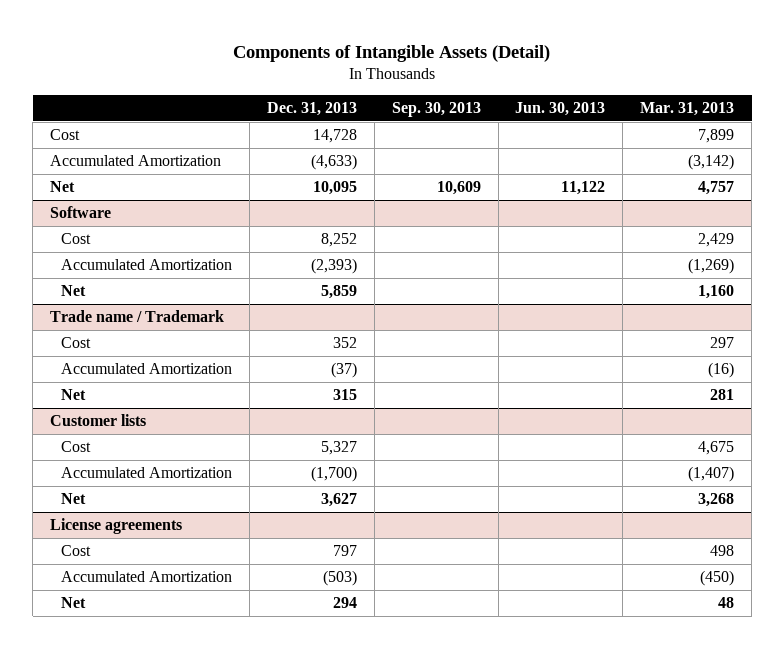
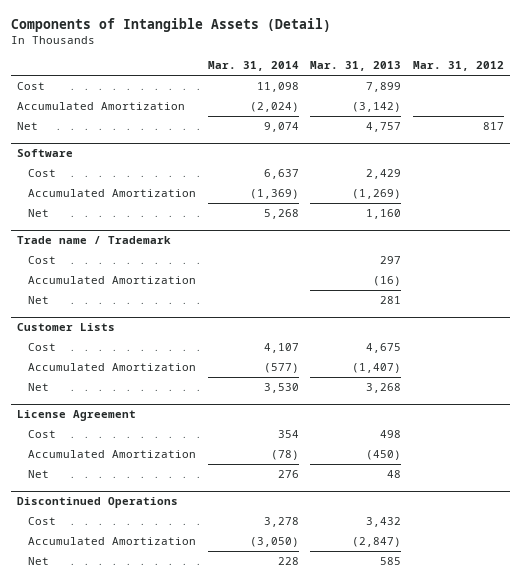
[266,102,357,117] Dec. 31, 2013 -> none
[391,102,481,118] Sep. 30, 2013 -> none
[515,102,606,117] Jun. 30, 2013 -> none
none -> [207,61,299,72] Mar. 31, 2014
none -> [412,61,504,72] Mar. 31, 2012
[49,414,146,427] Customer lists -> [17,323,116,332] Customer Lists
[49,518,182,535] License agreements -> [17,410,137,422] License Agreement
none -> [17,497,179,509] Discontinued Operations
none -> [27,517,56,526] Cost
none -> [27,537,196,546] Accumulated Amortization
none -> [27,557,49,566] Net

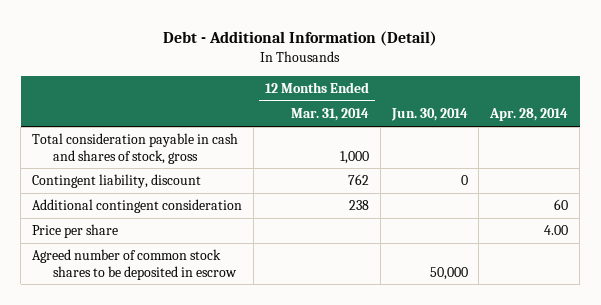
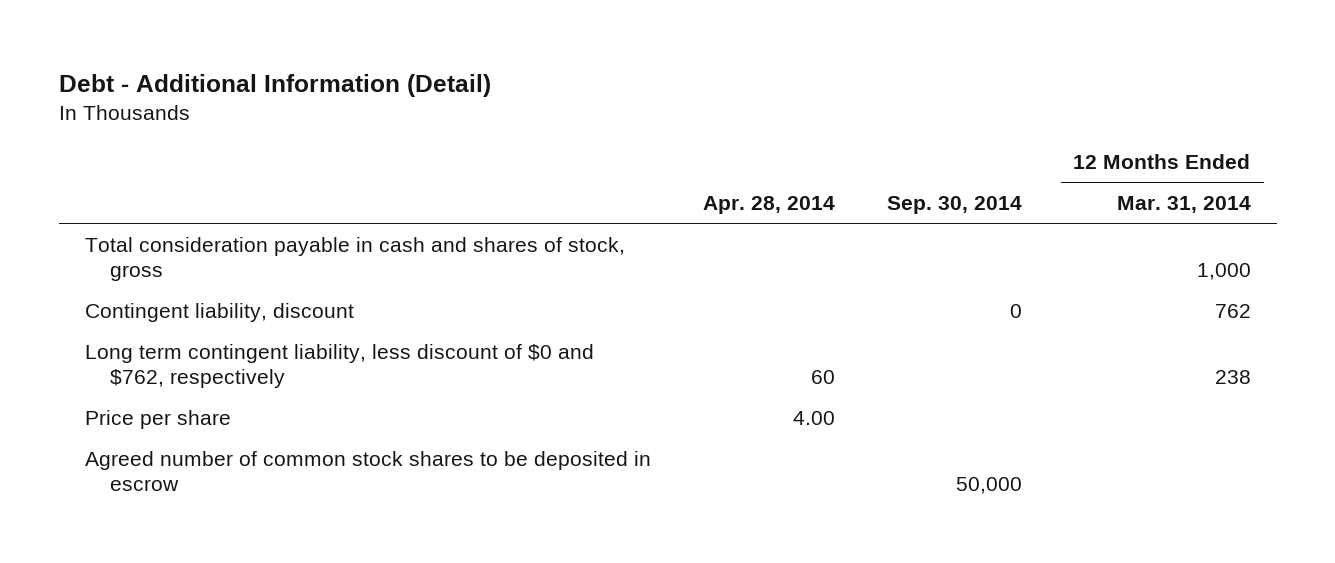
[390,108,468,122] Jun. 30, 2014 -> none
none -> [886,195,1022,214] Sep. 30, 2014
[32,199,243,214] Additional contingent consideration -> [84,343,594,388] Long term contingent liability, less discount of $0 and $762, respectively

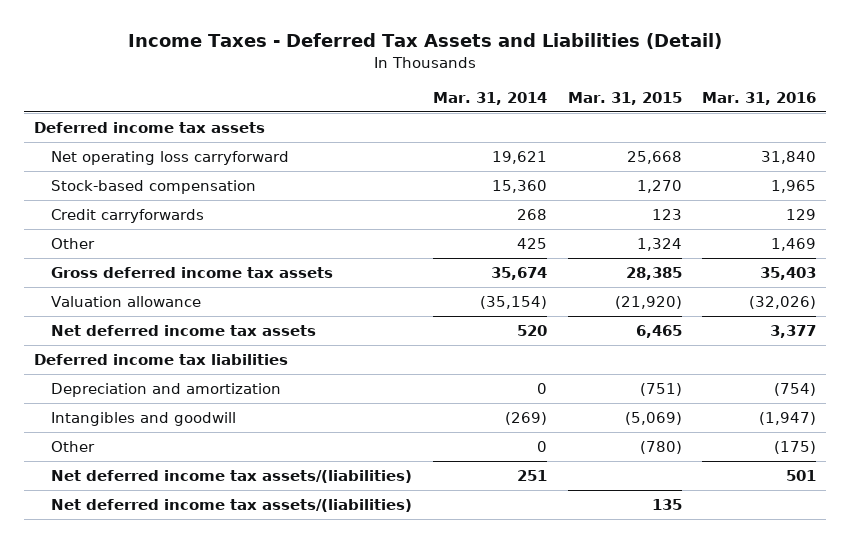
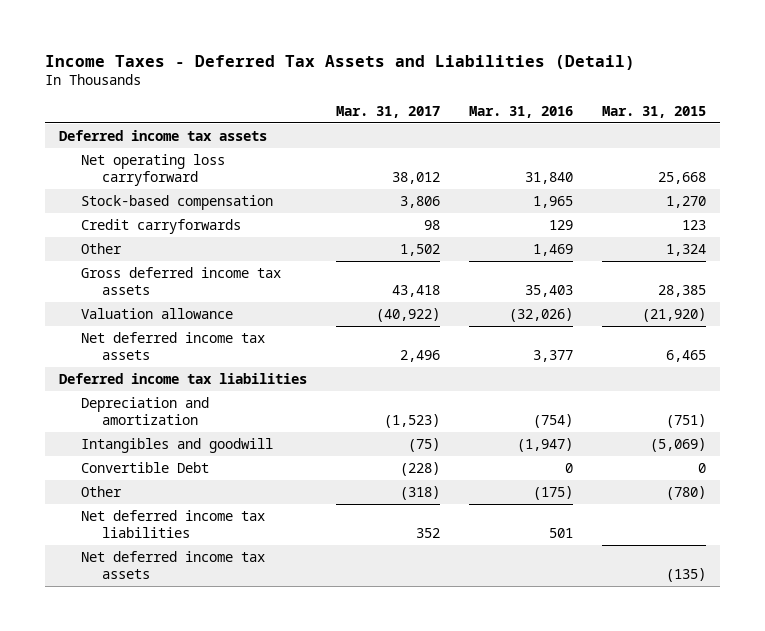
[433,91,548,105] Mar. 31, 2014 -> none
none -> [336,105,441,118] Mar. 31, 2017
none -> [80,461,209,473] Convertible Debt
[51,470,413,484] Net deferred income tax assets/(liabilities) -> [80,509,265,539] Net deferred income tax liabilities
[51,499,413,513] Net deferred income tax assets/(liabilities) -> [80,550,265,580] Net deferred income tax assets
[651,499,682,511] 135 -> [665,568,706,583] (135)

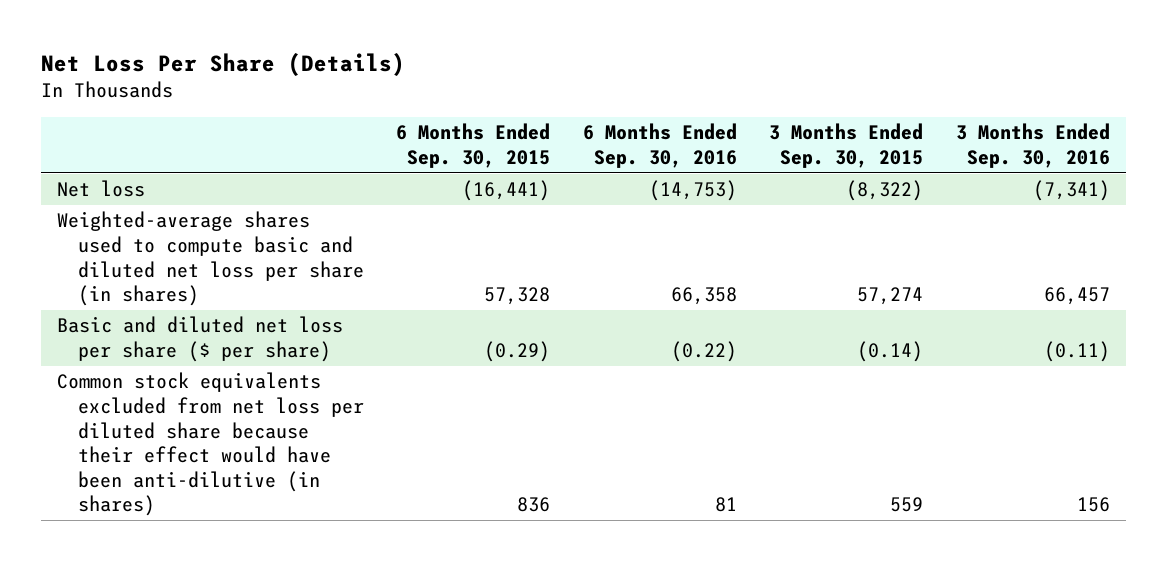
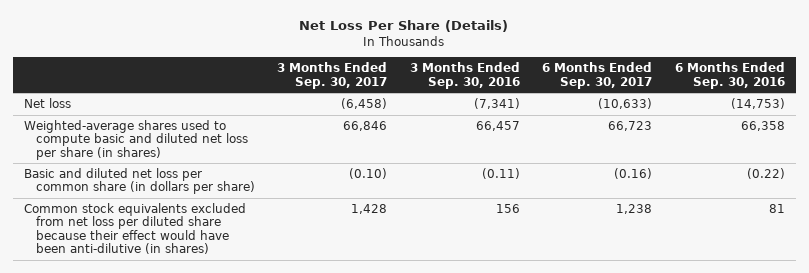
[396,123,551,168] 6 Months Ended Sep. 30, 2015 -> none
[769,123,924,168] 3 Months Ended Sep. 30, 2015 -> none
none -> [277,62,388,89] 3 Months Ended Sep. 30, 2017
none -> [542,62,653,89] 6 Months Ended Sep. 30, 2017
[57,316,344,362] Basic and diluted net loss per share ($ per share) -> [23,168,255,195] Basic and diluted net loss per common share (in dollars per share)

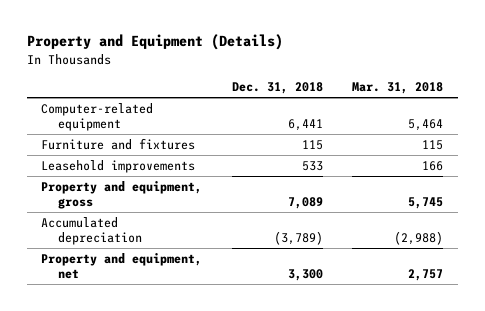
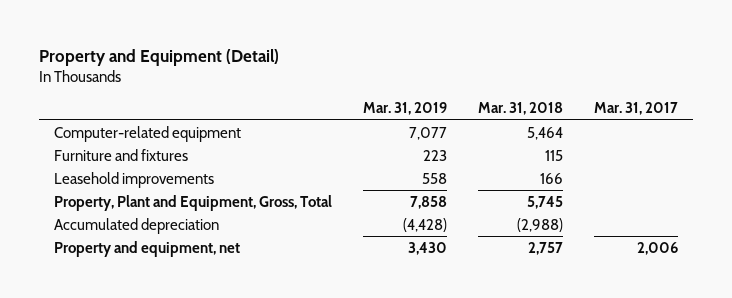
[26,34,283,51] Property and Equipment (Details) -> [39,48,280,66] Property and Equipment (Detail)
[231,82,323,95] Dec. 31, 2018 -> none
none -> [363,102,448,116] Mar. 31, 2019
none -> [593,102,678,116] Mar. 31, 2017
[41,180,203,209] Property and equipment, gross -> [54,194,333,211] Property, Plant and Equipment, Gross, Total

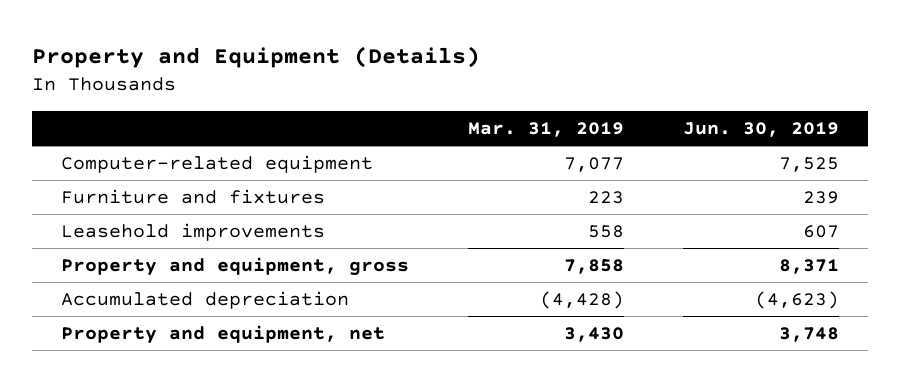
[39,48,280,66] Property and Equipment (Detail) -> [31,46,480,69] Property and Equipment (Details)
[477,102,563,116] Mar. 31, 2018 -> none
[593,102,678,116] Mar. 31, 2017 -> none
none -> [682,121,839,137] Jun. 30, 2019
[54,194,333,211] Property, Plant and Equipment, Gross, Total -> [61,257,410,277] Property and equipment, gross

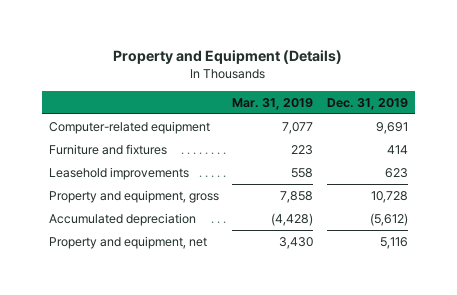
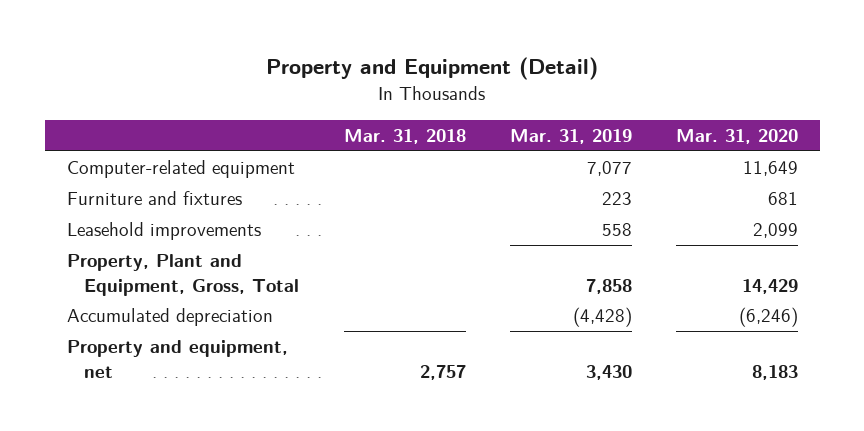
[113,50,343,65] Property and Equipment (Details) -> [266,57,599,81] Property and Equipment (Detail)
[327,97,409,110] Dec. 31, 2019 -> none
none -> [343,128,466,144] Mar. 31, 2018
none -> [675,128,798,144] Mar. 31, 2020
[48,189,219,203] Property and equipment, gross -> [66,254,300,296] Property, Plant and Equipment, Gross, Total

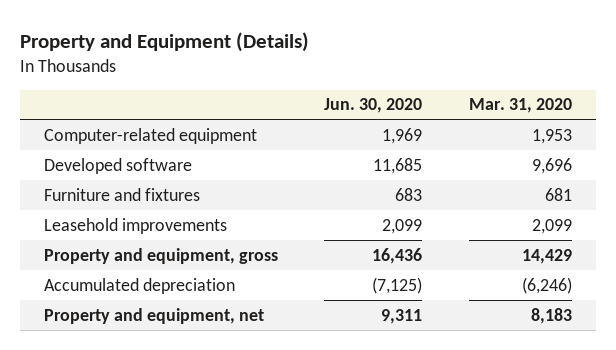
[266,57,599,81] Property and Equipment (Detail) -> [20,31,310,52] Property and Equipment (Details)
[343,128,466,144] Mar. 31, 2018 -> none
[509,128,632,144] Mar. 31, 2019 -> none
none -> [324,98,423,114] Jun. 30, 2020
[742,161,798,177] 11,649 -> [532,128,573,144] 1,953
none -> [43,157,192,174] Developed software
[66,254,300,296] Property, Plant and Equipment, Gross, Total -> [43,247,278,264] Property and equipment, gross

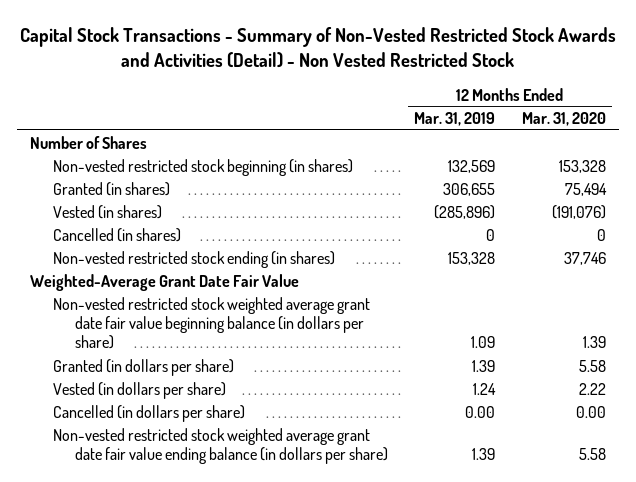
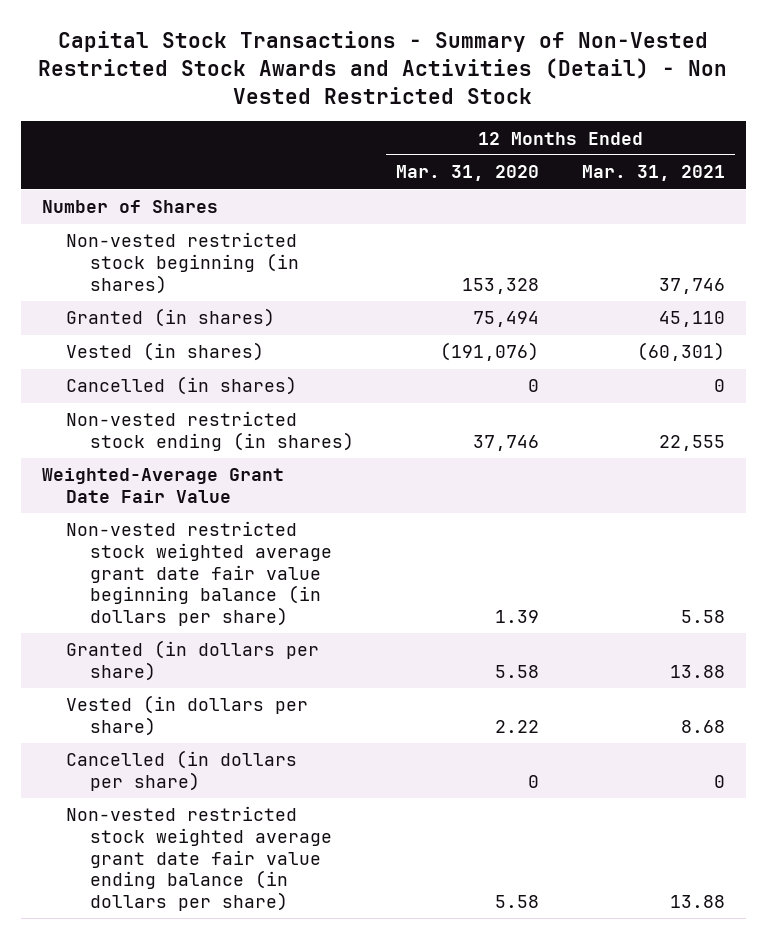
[414,111,496,126] Mar. 31, 2019 -> none
none -> [581,165,725,182] Mar. 31, 2021
[575,405,606,418] 0.00 -> [528,774,540,788] 0

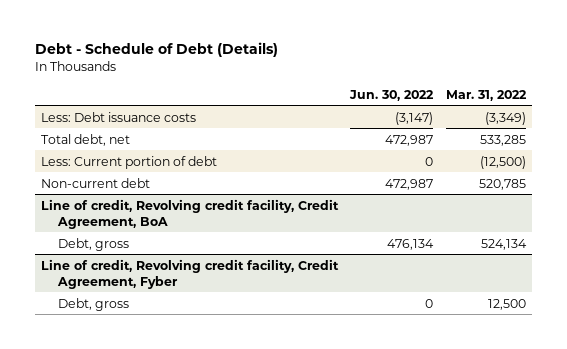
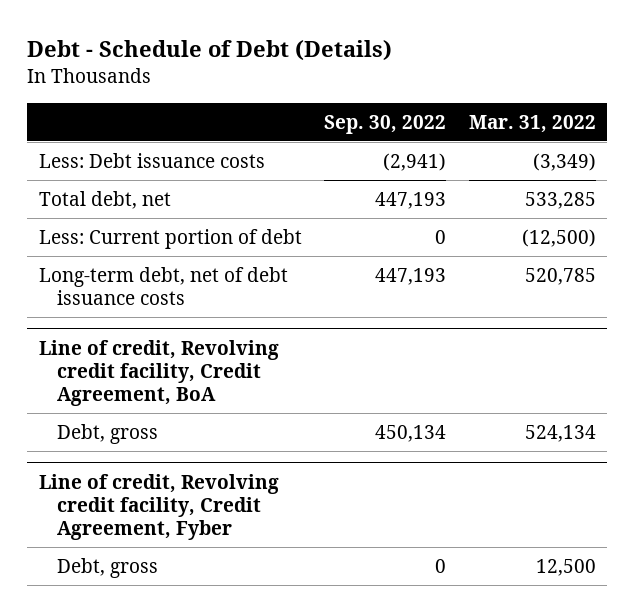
[349,89,435,101] Jun. 30, 2022 -> none
none -> [324,114,447,134] Sep. 30, 2022
[40,177,150,188] Non-current debt -> [38,267,288,306] Long-term debt, net of debt issuance costs

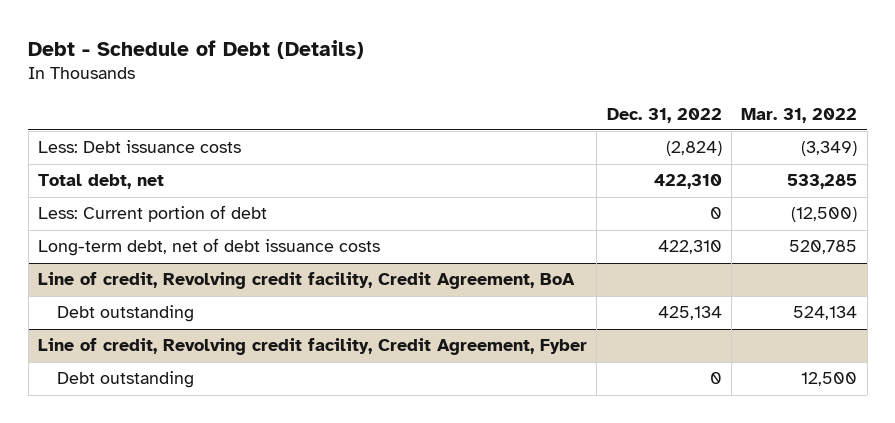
[324,114,447,134] Sep. 30, 2022 -> none
none -> [606,107,722,123] Dec. 31, 2022
[57,424,159,445] Debt, gross -> [57,305,195,323] Debt outstanding
[57,558,159,579] Debt, gross -> [57,371,195,389] Debt outstanding

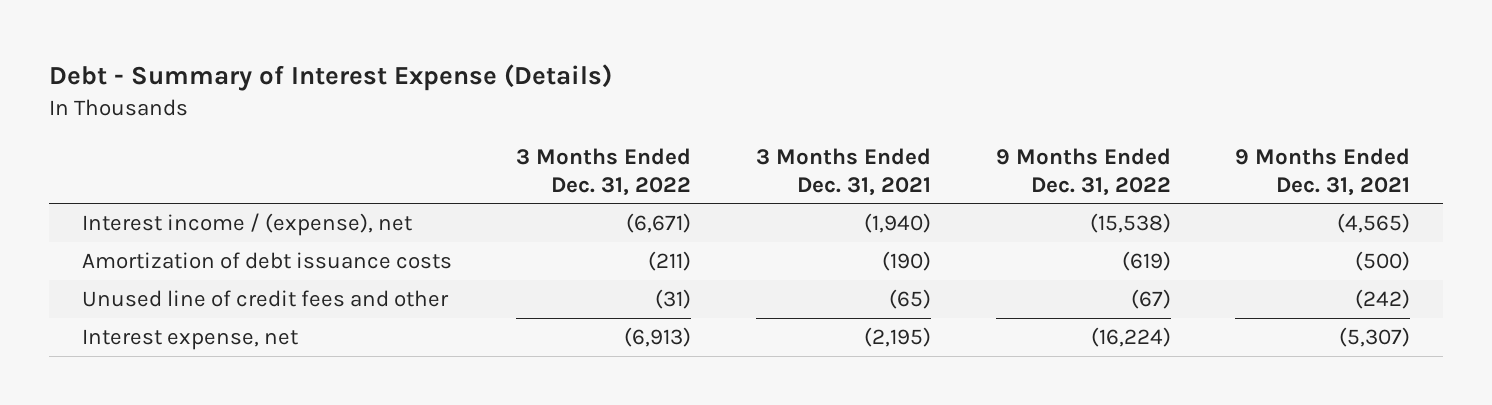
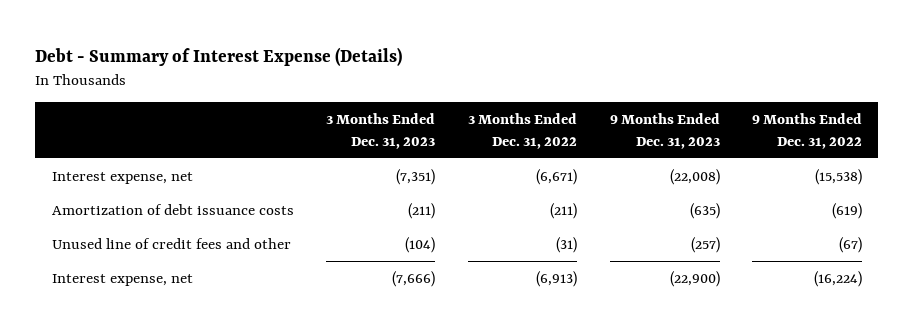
[755,147,931,196] 3 Months Ended Dec. 31, 2021 -> none
[1235,147,1411,196] 9 Months Ended Dec. 31, 2021 -> none
none -> [326,112,436,149] 3 Months Ended Dec. 31, 2023
none -> [609,112,720,149] 9 Months Ended Dec. 31, 2023
[81,213,412,237] Interest income / (expense), net -> [51,171,193,184] Interest expense, net

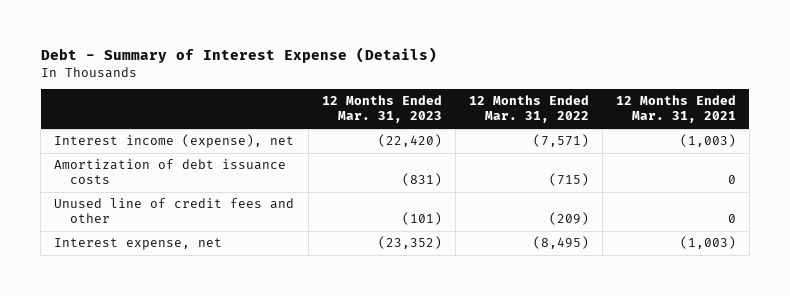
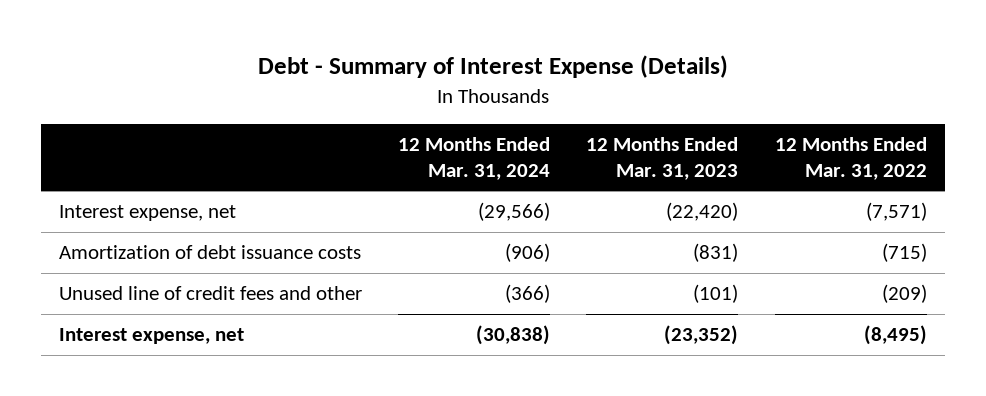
[615,95,736,124] 12 Months Ended Mar. 31, 2021 -> none
none -> [398,137,551,180] 12 Months Ended Mar. 31, 2024
[54,134,295,149] Interest income (expense), net -> [59,205,237,222] Interest expense, net

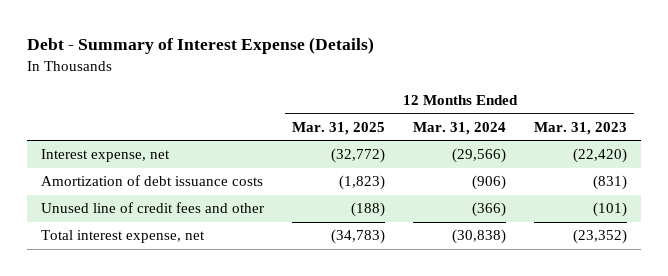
[774,137,927,180] 12 Months Ended Mar. 31, 2022 -> none
none -> [292,121,386,135] Mar. 31, 2025
[59,328,245,345] Interest expense, net -> [40,230,205,244] Total interest expense, net

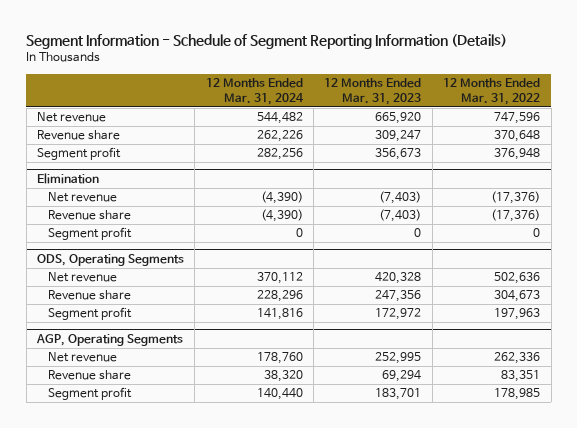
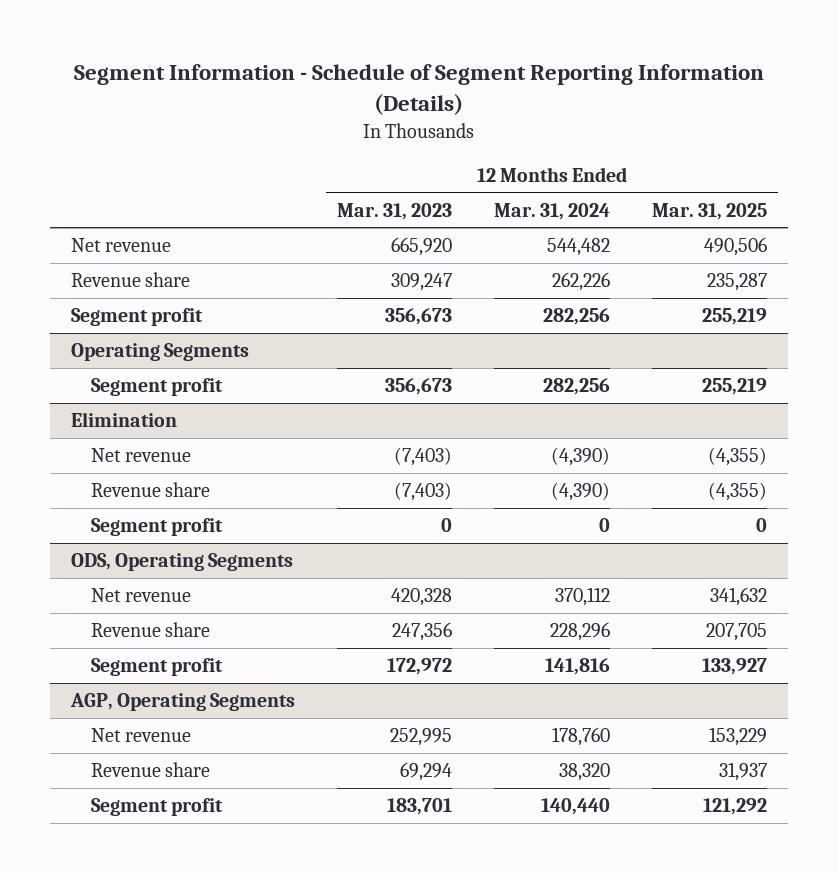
[443,78,541,105] 12 Months Ended Mar. 31, 2022 -> none
none -> [652,202,768,220] Mar. 31, 2025
none -> [70,343,249,362] Operating Segments
none -> [91,378,224,397] Segment profit

